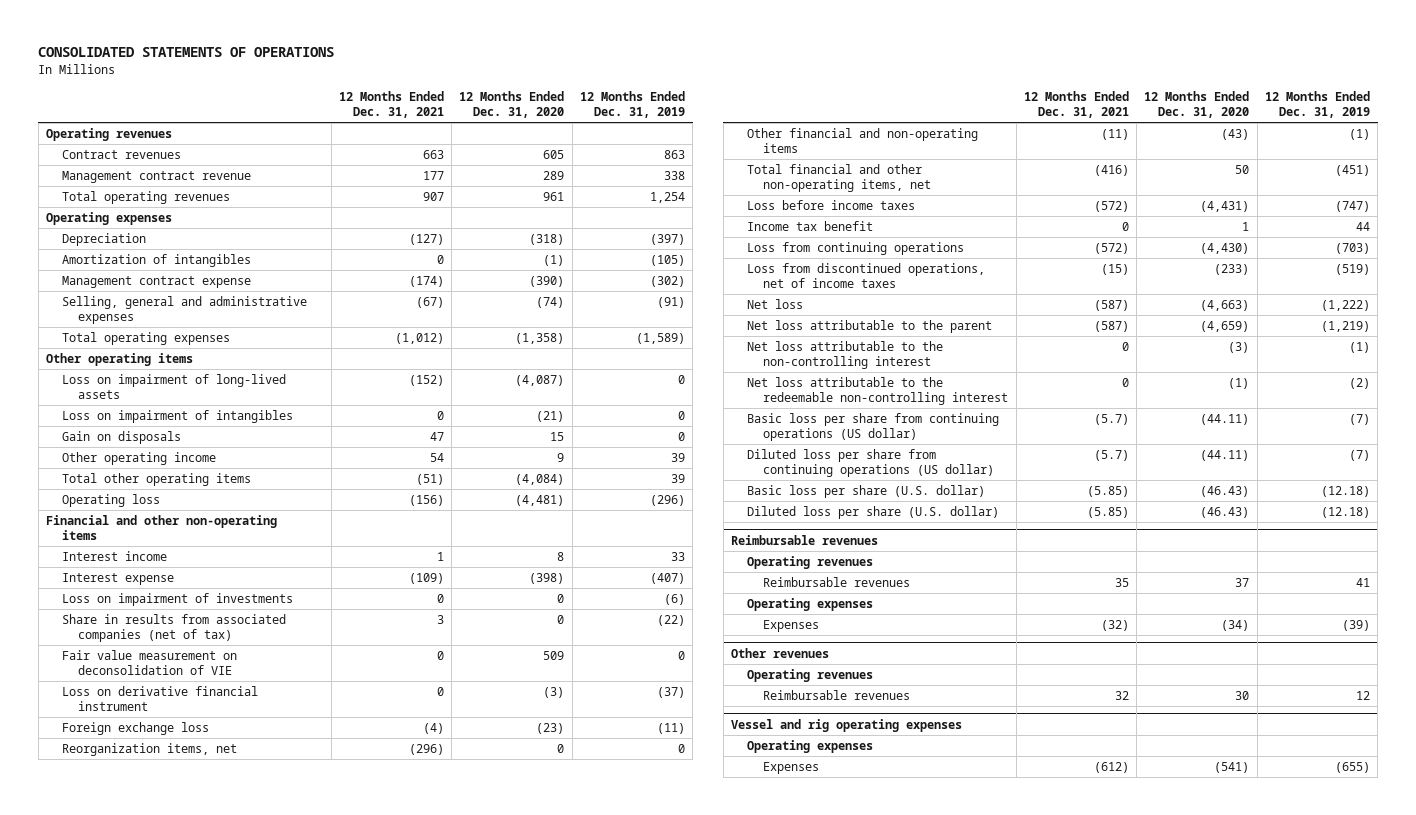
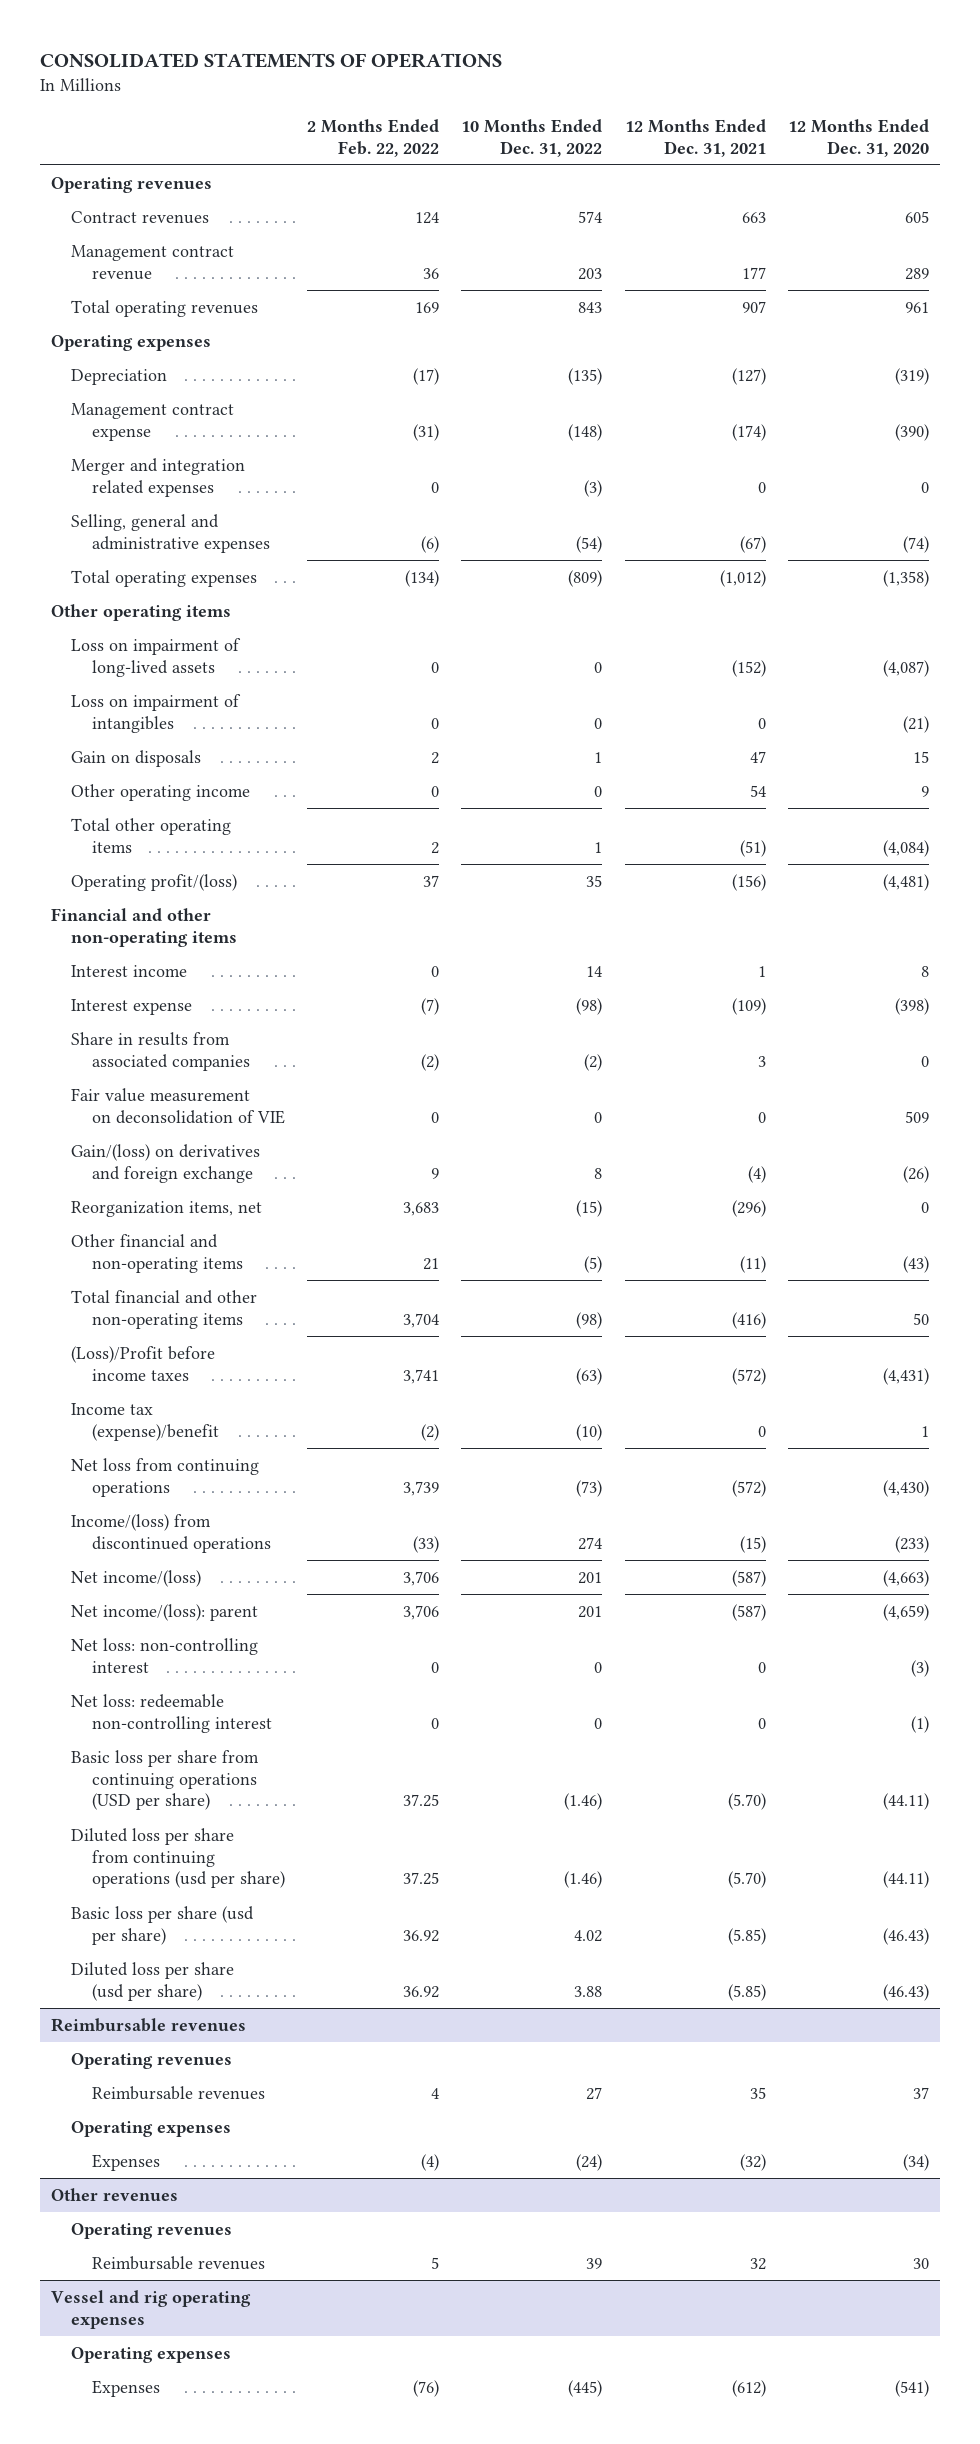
[579,90,685,118] 12 Months Ended Dec. 31, 2019 -> none
none -> [307,118,440,157] 2 Months Ended Feb. 22, 2022
none -> [461,118,603,157] 10 Months Ended Dec. 31, 2022
[62,254,252,268] Amortization of intangibles -> none
[529,234,565,246] (318) -> [895,367,930,385] (319)
none -> [71,457,246,497] Merger and integration related expenses
[62,494,161,508] Operating loss -> [71,873,238,891] Operating profit/(loss)
[62,593,294,607] Loss on impairment of investments -> none
[62,614,287,643] Share in results from associated companies (net of tax) -> [71,1031,250,1071] Share in results from associated companies
[62,686,259,712] Loss on derivative financial instrument -> none
[62,722,210,736] Foreign exchange loss -> none
none -> [71,1143,261,1183] Gain/(loss) on derivatives and foreign exchange
[747,164,932,193] Total financial and other non-operating items, net -> [71,1289,258,1329] Total financial and other non-operating items
[747,200,916,211] Loss before income taxes -> [71,1345,216,1381] (Loss)/Profit before income taxes
[747,221,874,232] Income tax benefit -> [71,1402,219,1441] Income tax (expense)/benefit
[747,242,965,256] Loss from continuing operations -> [71,1457,260,1497] Net loss from continuing operations
[747,263,986,289] Loss from discontinued operations, net of income taxes -> [71,1513,271,1553] Income/(loss) from discontinued operations
[747,299,804,310] Net loss -> [71,1569,202,1587] Net income/(loss)
[747,320,993,334] Net loss attributable to the parent -> [71,1603,259,1621] Net income/(loss): parent
[747,341,944,370] Net loss attributable to the non-controlling interest -> [71,1637,259,1673] Net loss: non-controlling interest
[747,377,1009,406] Net loss attributable to the redeemable non-controlling interest -> [71,1693,272,1733] Net loss: redeemable non-controlling interest
[747,413,1000,442] Basic loss per share from continuing operations (US dollar) -> [71,1749,260,1811] Basic loss per share from continuing operations (USD per share)
[1093,414,1129,426] (5.7) -> [727,1793,766,1811] (5.70)
[747,449,995,478] Diluted loss per share from continuing operations (US dollar) -> [71,1827,285,1889] Diluted loss per share from continuing operations (usd per share)
[1093,450,1129,462] (5.7) -> [727,1871,766,1889] (5.70)
[747,485,986,499] Basic loss per share (U.S. dollar) -> [71,1905,255,1945] Basic loss per share (usd per share)
[747,506,1000,520] Diluted loss per share (U.S. dollar) -> [71,1961,235,2001] Diluted loss per share (usd per share)

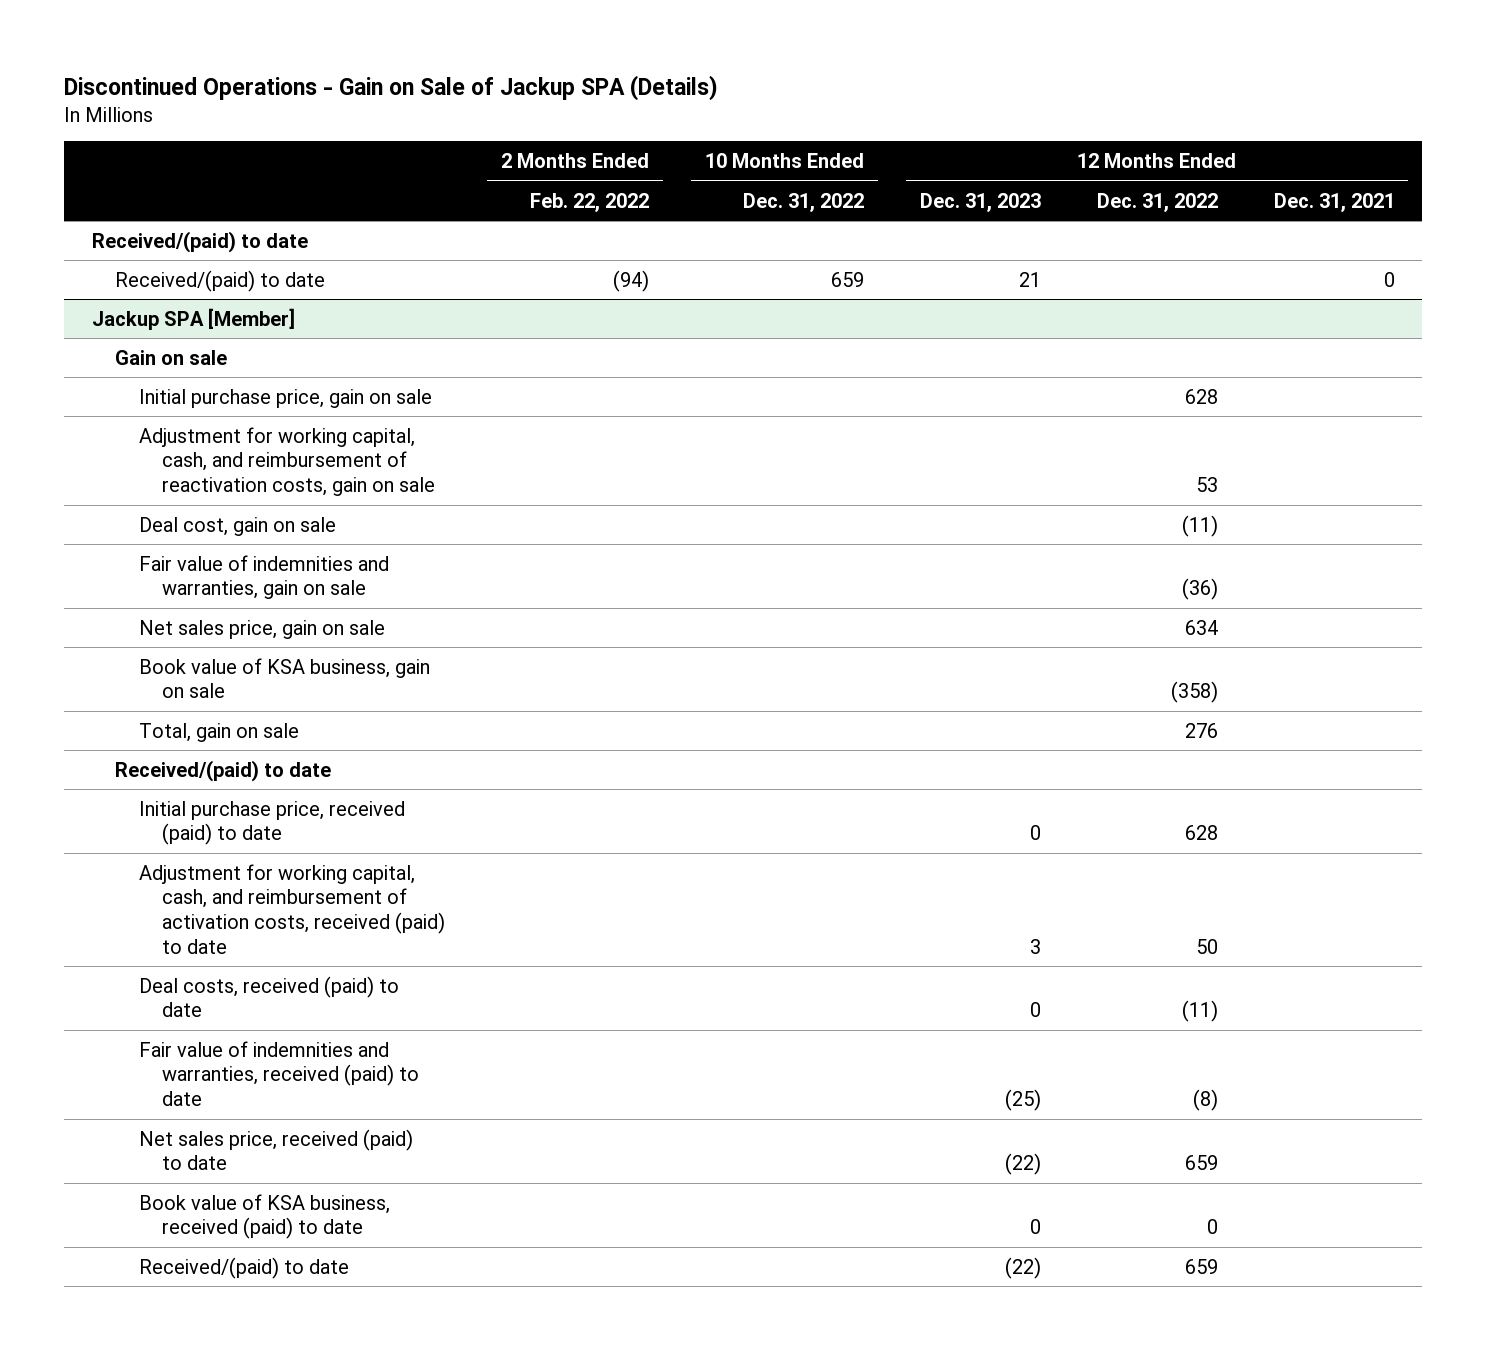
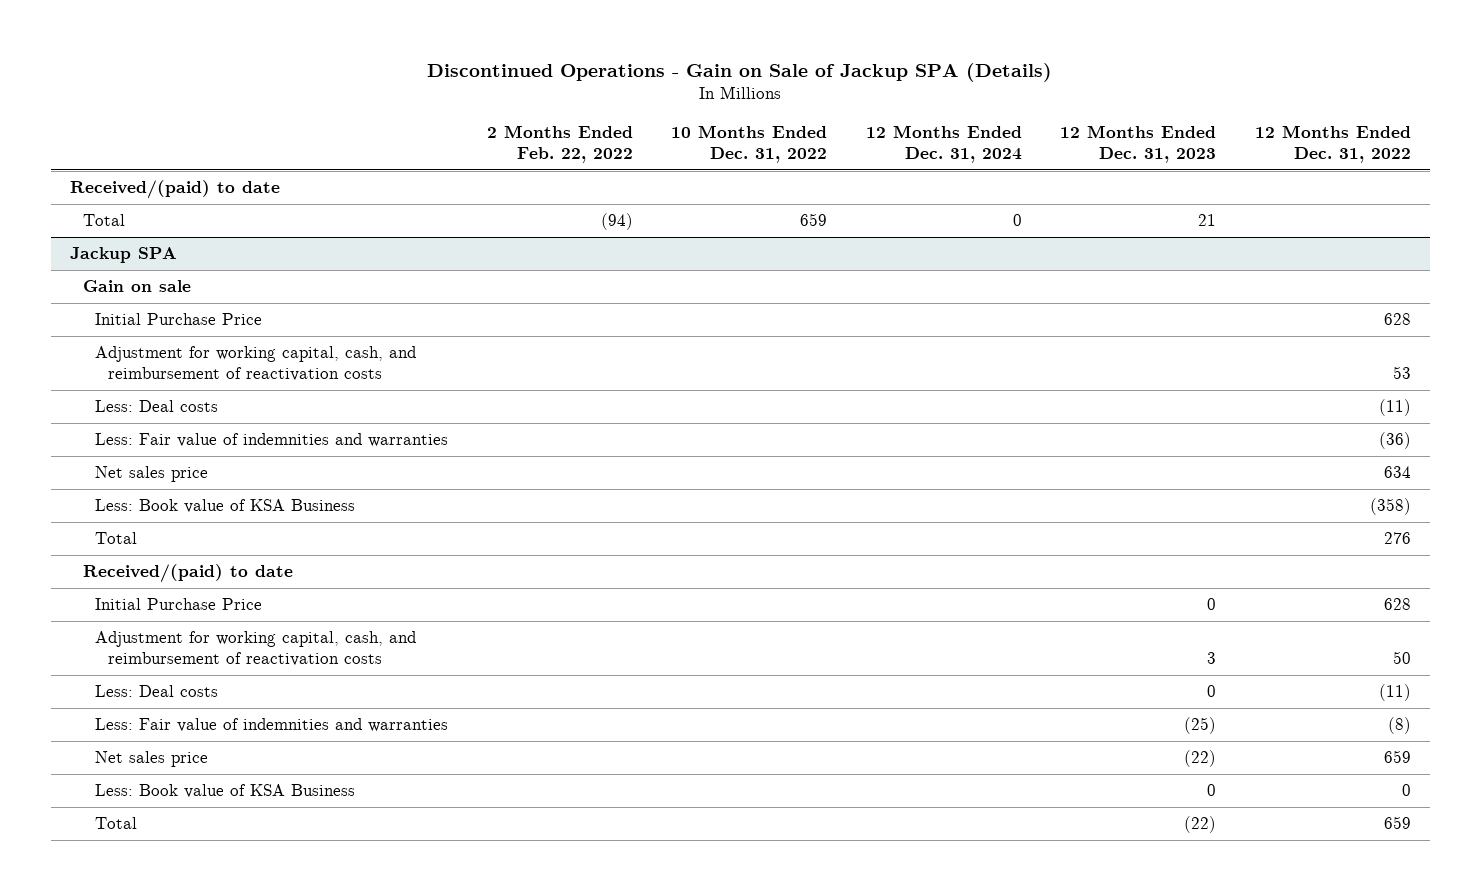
[1273,192,1395,212] Dec. 31, 2021 -> none
none -> [865,125,1022,164] 12 Months Ended Dec. 31, 2024
[115,269,326,292] Received/(paid) to date -> [82,214,125,227] Total
[91,307,295,330] Jackup SPA [Member] -> [69,247,177,264] Jackup SPA
[138,388,432,408] Initial purchase price, gain on sale -> [95,313,263,326] Initial Purchase Price
[138,426,436,496] Adjustment for working capital, cash, and reimbursement of reactivation costs, gain on sale -> [95,346,417,382] Adjustment for working capital, cash, and reimbursement of reactivation costs
[138,516,336,536] Deal cost, gain on sale -> [95,400,219,413] Less: Deal costs
[138,554,389,600] Fair value of indemnities and warranties, gain on sale -> [95,433,449,448] Less: Fair value of indemnities and warranties
[138,619,385,639] Net sales price, gain on sale -> [95,466,209,483] Net sales price
[138,657,430,699] Book value of KSA business, gain on sale -> [95,499,356,514] Less: Book value of KSA Business
[138,722,299,742] Total, gain on sale -> [95,532,138,545] Total
[138,800,405,846] Initial purchase price, received (paid) to date -> [95,598,263,611] Initial Purchase Price
[138,863,446,954] Adjustment for working capital, cash, and reimbursement of activation costs, received (paid) to date -> [95,631,417,667] Adjustment for working capital, cash, and reimbursement of reactivation costs
[138,975,399,1018] Deal costs, received (paid) to date -> [95,685,219,698] Less: Deal costs
[138,1040,420,1106] Fair value of indemnities and warranties, received (paid) to date -> [95,718,449,733] Less: Fair value of indemnities and warranties
[138,1128,413,1171] Net sales price, received (paid) to date -> [95,751,209,768] Net sales price
[138,1193,390,1240] Book value of KSA business, received (paid) to date -> [95,784,356,799] Less: Book value of KSA Business
[138,1256,349,1279] Received/(paid) to date -> [95,817,138,830] Total

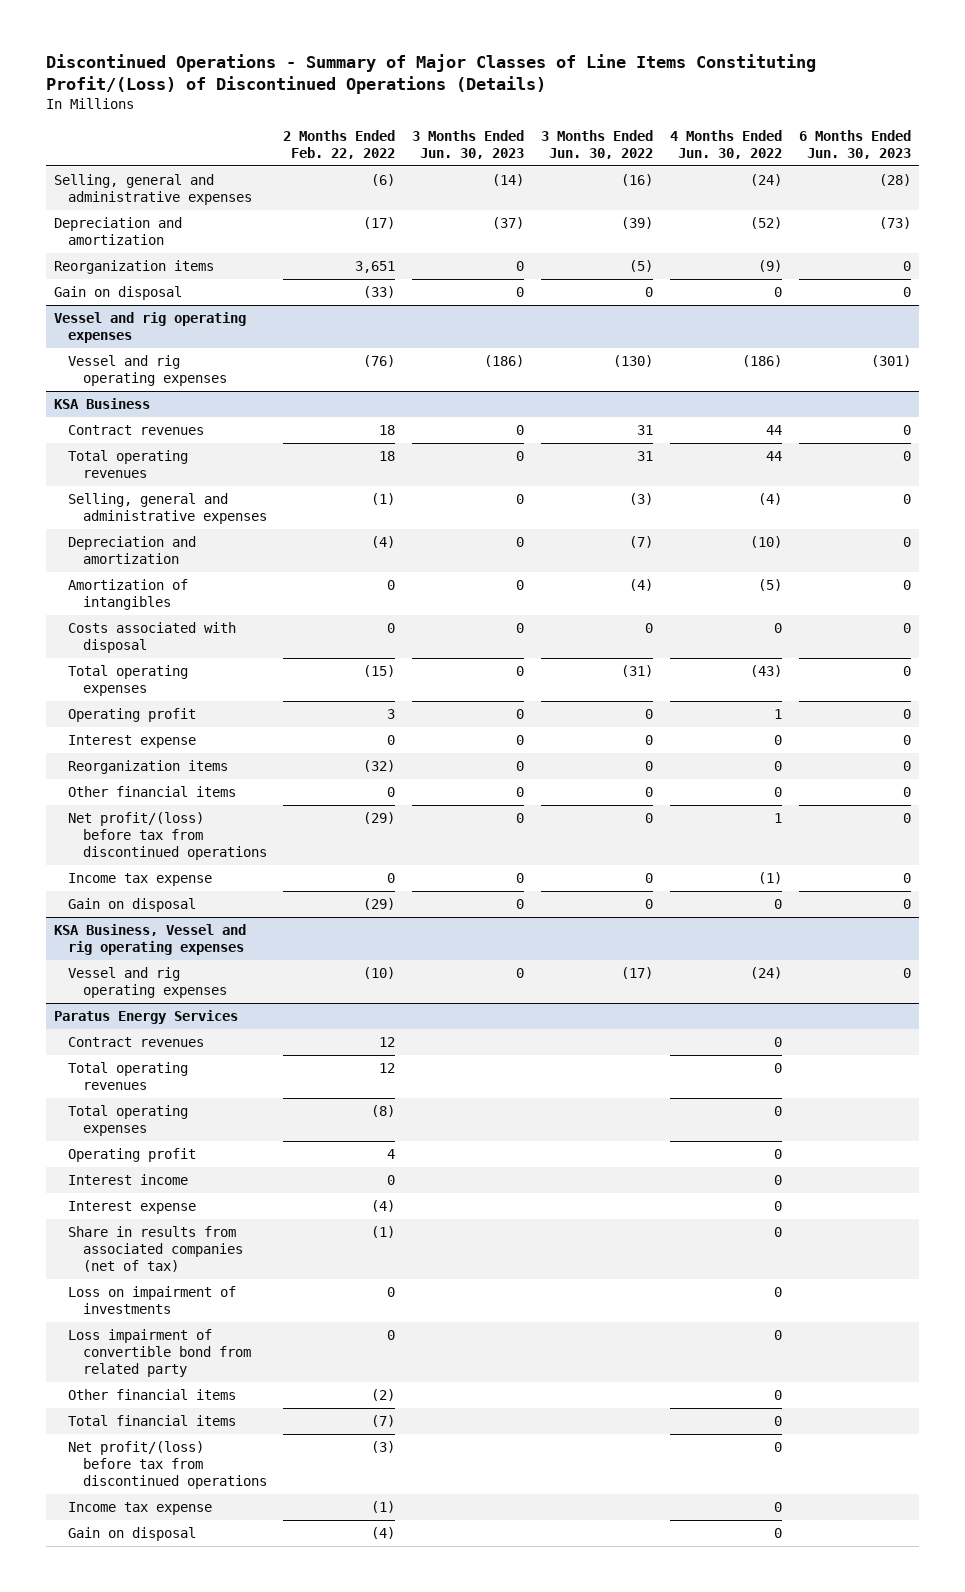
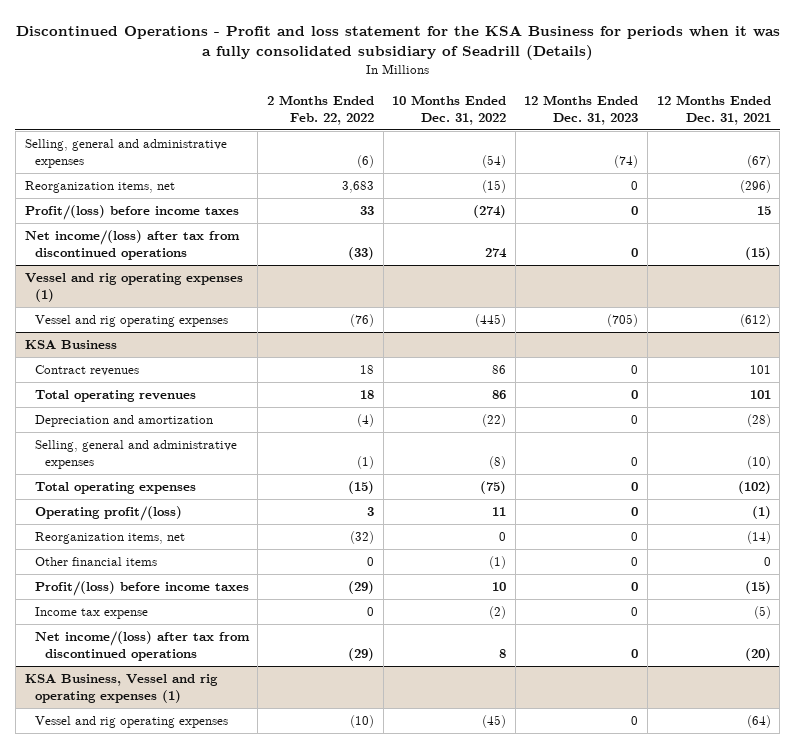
[45,53,816,94] Discontinued Operations - Summary of Major Classes of Line Items Constituting Profit/(Loss) of Discontinued Operations (Details) -> [15,24,780,61] Discontinued Operations - Profit and loss statement for the KSA Business for periods when it was a fully consolidated subsidiary of Seadrill (Details)
[412,130,525,160] 3 Months Ended Jun. 30, 2023 -> none
[541,130,654,160] 3 Months Ended Jun. 30, 2022 -> none
[669,130,782,160] 4 Months Ended Jun. 30, 2022 -> none
[798,130,911,160] 6 Months Ended Jun. 30, 2023 -> none
none -> [392,94,507,125] 10 Months Ended Dec. 31, 2022
none -> [524,94,639,125] 12 Months Ended Dec. 31, 2023
none -> [656,94,771,125] 12 Months Ended Dec. 31, 2021
[54,216,183,246] Depreciation and amortization -> none
[54,259,215,274] Reorganization items -> [24,181,175,194] Reorganization items, net
[355,260,396,273] 3,651 -> [342,181,375,194] 3,683
none -> [24,205,239,221] Profit/(loss) before income taxes
[54,285,183,300] Gain on disposal -> [24,230,240,261] Net income/(loss) after tax from discontinued operations
[54,311,247,344] Vessel and rig operating expenses -> [24,273,243,303] Vessel and rig operating expenses (1)
[68,578,189,611] Amortization of intangibles -> none
[68,621,237,654] Costs associated with disposal -> none
[68,492,267,525] Selling, general and administrative expenses -> [34,440,237,470] Selling, general and administrative expenses
[68,734,197,748] Interest expense -> none
[68,707,197,722] Operating profit -> [34,506,182,522] Operating profit/(loss)
[68,759,229,774] Reorganization items -> [34,532,185,545] Reorganization items, net
[68,811,267,861] Net profit/(loss) before tax from discontinued operations -> [34,581,249,597] Profit/(loss) before income taxes
[68,897,197,912] Gain on disposal -> [34,631,250,662] Net income/(loss) after tax from discontinued operations
[54,923,247,956] KSA Business, Vessel and rig operating expenses -> [24,674,218,704] KSA Business, Vessel and rig operating expenses (1)
[54,1009,239,1024] Paratus Energy Services -> none
[68,1036,205,1047] Contract revenues -> none
[68,1061,189,1091] Total operating revenues -> none
[68,1104,189,1137] Total operating expenses -> none
[68,1147,197,1162] Operating profit -> none
[68,1173,189,1185] Interest income -> none
[68,1200,197,1214] Interest expense -> none
[68,1225,243,1273] Share in results from associated companies (net of tax) -> none
[68,1285,237,1315] Loss on impairment of investments -> none
[68,1328,251,1378] Loss impairment of convertible bond from related party -> none
[68,1388,237,1400] Other financial items -> none
[68,1414,237,1426] Total financial items -> none
[68,1440,267,1490] Net profit/(loss) before tax from discontinued operations -> none
[68,1501,213,1515] Income tax expense -> none
[68,1526,197,1541] Gain on disposal -> none

